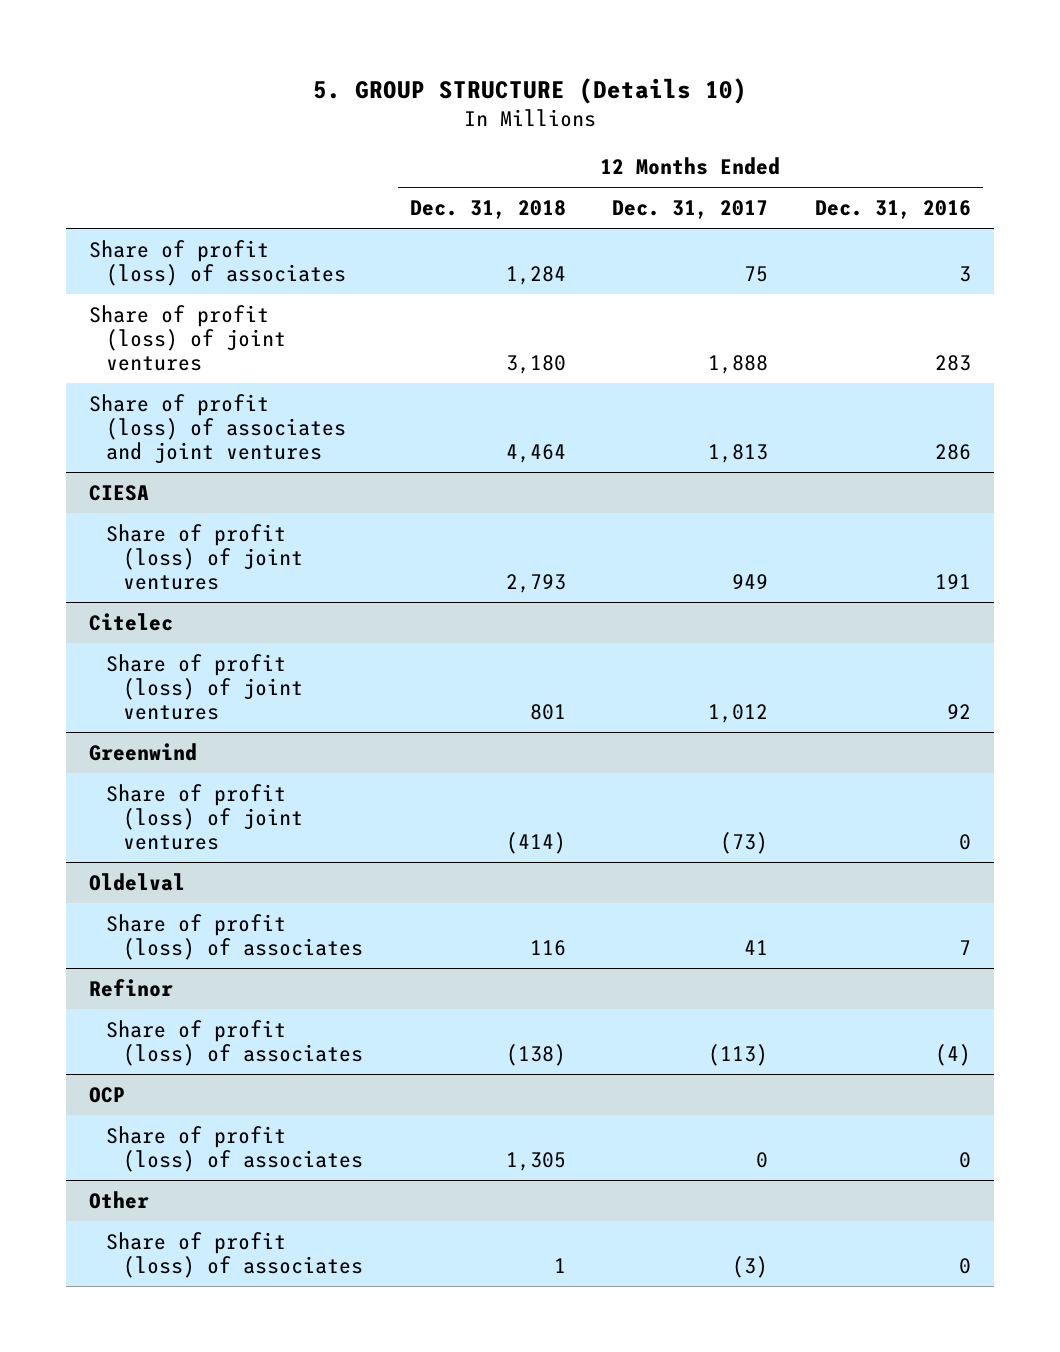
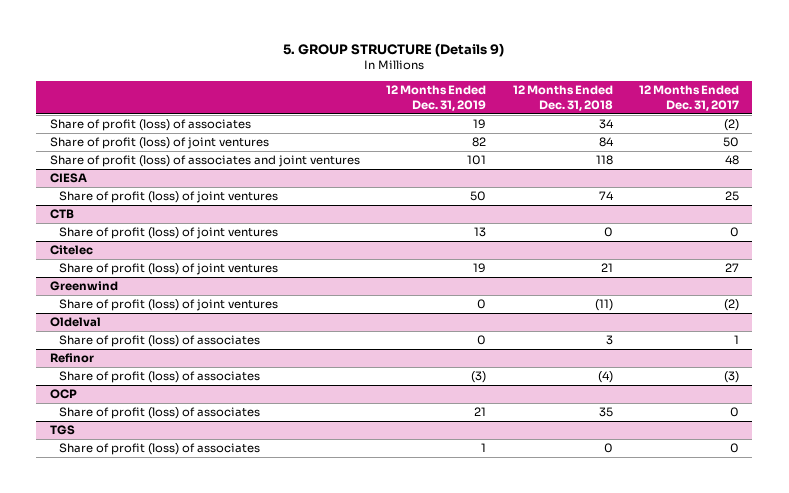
[312,77,747,104] 5. GROUP STRUCTURE (Details 10) -> [283,43,505,58] 5. GROUP STRUCTURE (Details 9)
[814,200,971,220] Dec. 31, 2016 -> none
none -> [386,85,487,111] 12 Months Ended Dec. 31, 2019
[505,265,566,285] 1,284 -> [598,119,614,130] 34
[744,265,769,282] 75 -> [724,119,740,132] (2)
[505,355,566,375] 3,180 -> [598,137,614,148] 84
[708,355,769,375] 1,888 -> [723,137,740,148] 50
[505,444,566,464] 4,464 -> [595,155,613,166] 118
[708,444,769,464] 1,813 -> [725,155,740,166] 48
[505,574,566,594] 2,793 -> [598,191,614,201] 74
[732,574,769,590] 949 -> [725,191,740,202] 25
none -> [49,209,74,220] CTB
none -> [58,227,278,240] Share of profit (loss) of joint ventures
[529,704,566,721] 801 -> [600,263,613,273] 21
[708,704,769,724] 1,012 -> [725,263,740,273] 27
[505,832,566,855] (414) -> [594,299,613,312] (11)
[720,832,769,855] (73) -> [724,299,740,312] (2)
[529,939,566,956] 116 -> [605,335,613,346] 3
[744,939,769,955] 41 -> [734,335,740,345] 1
[505,1043,566,1066] (138) -> [597,371,613,384] (4)
[708,1043,769,1066] (113) -> [724,371,740,384] (3)
[89,1190,150,1209] Other -> none
[505,1151,566,1171] 1,305 -> [598,407,613,418] 35
none -> [49,425,75,436] TGS
[553,1257,566,1273] 1 -> [603,443,613,454] 0
[732,1255,769,1278] (3) -> [730,443,740,454] 0

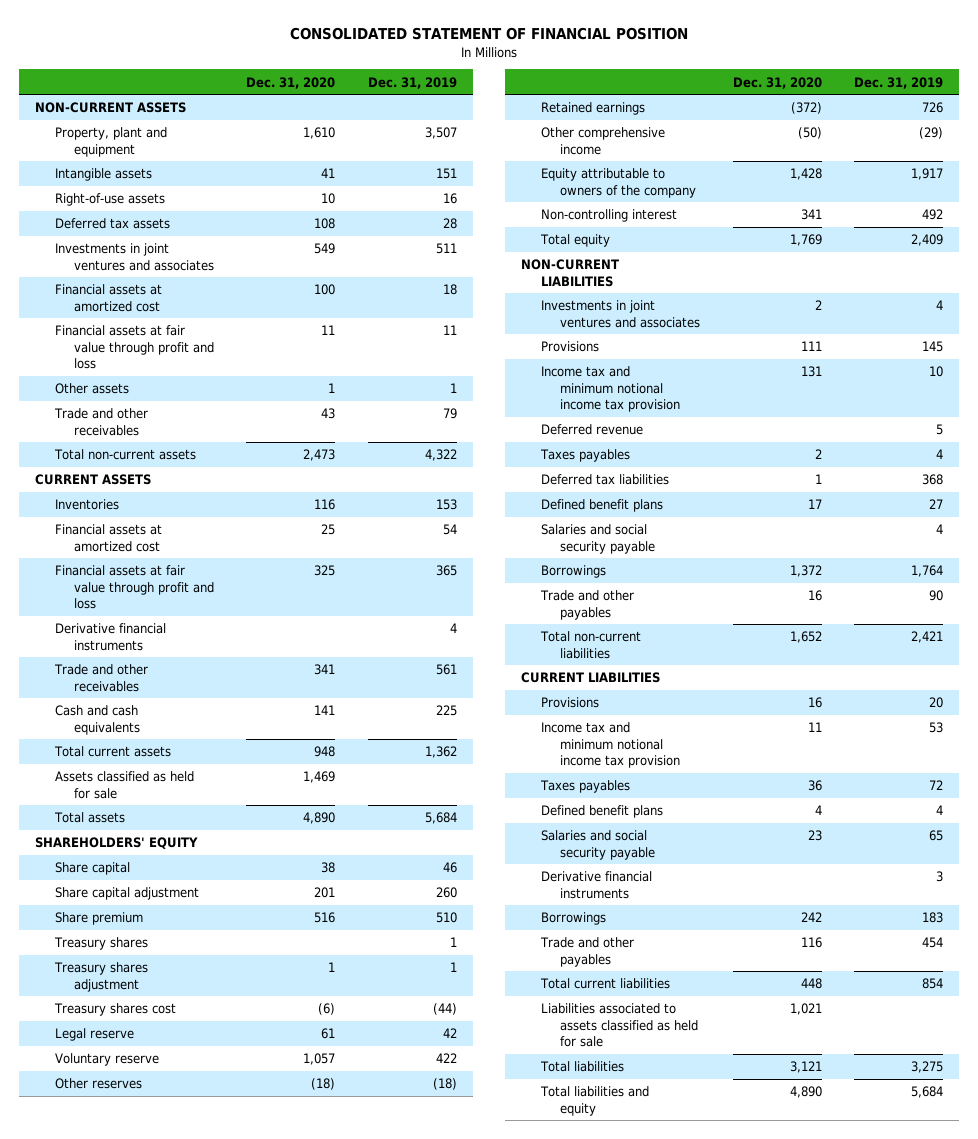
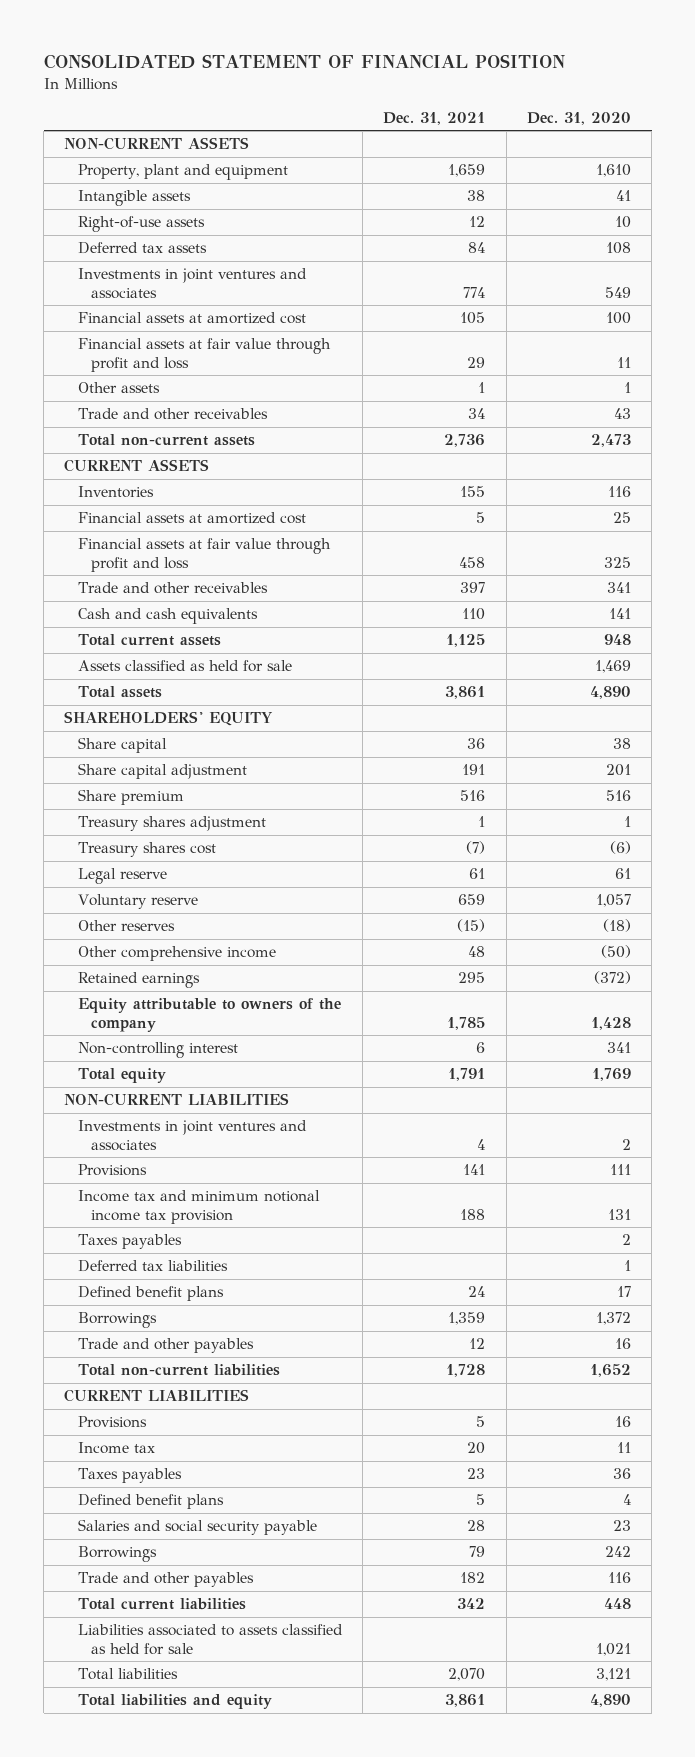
[367,76,457,89] Dec. 31, 2019 -> none
none -> [383,111,486,125] Dec. 31, 2021
[54,623,166,651] Derivative financial instruments -> none
[53,937,148,951] Treasury shares -> none
[540,102,645,116] Retained earnings -> [77,972,200,989] Retained earnings
[540,424,643,436] Deferred revenue -> none
[540,524,656,554] Salaries and social security payable -> none
[540,722,681,769] Income tax and minimum notional income tax provision -> [77,1442,155,1455] Income tax
[540,871,652,899] Derivative financial instruments -> none

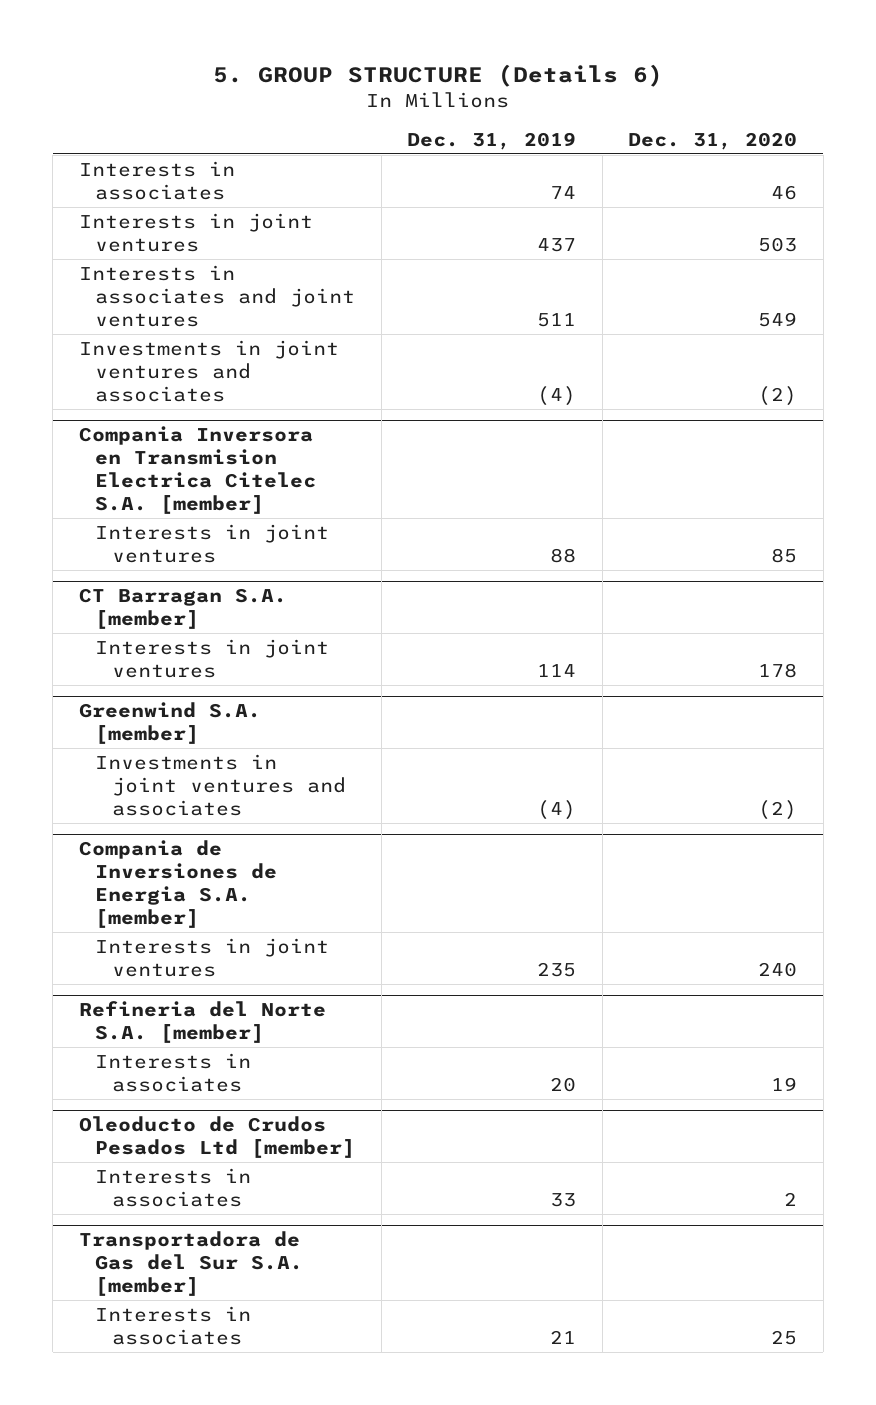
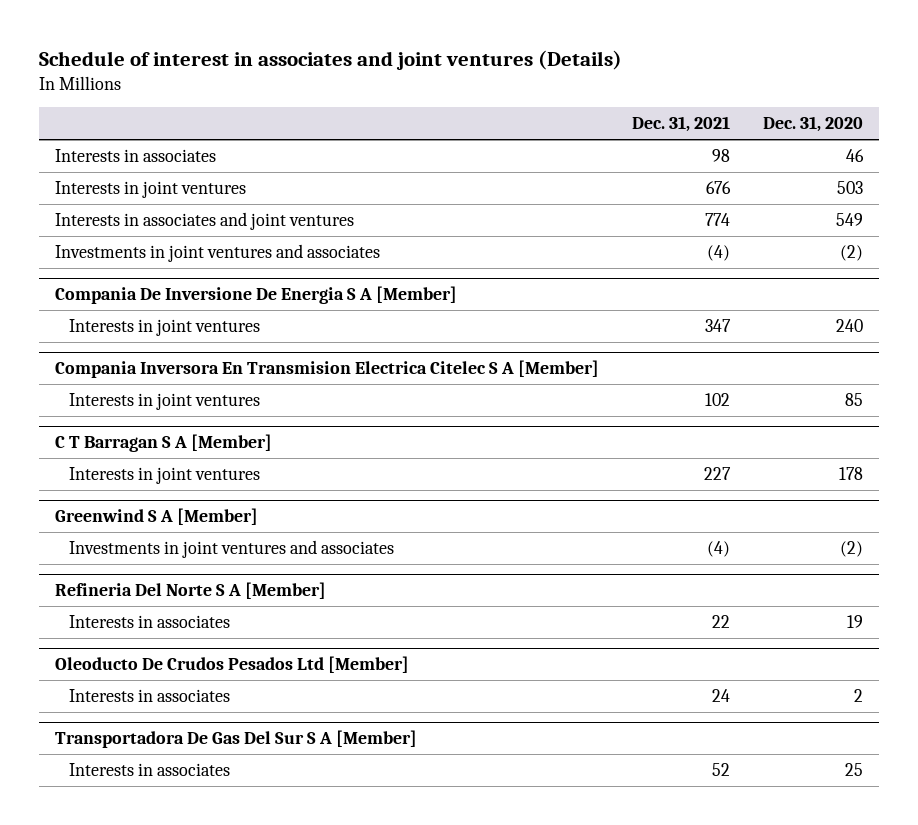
[213,63,664,87] 5. GROUP STRUCTURE (Details 6) -> [38,49,622,70] Schedule of interest in associates and joint ventures (Details)
[407,131,577,150] Dec. 31, 2019 -> none
none -> [631,116,730,133] Dec. 31, 2021
none -> [54,286,457,305] Compania De Inversione De Energia S A [Member]
none -> [68,318,260,336] Interests in joint ventures
[78,426,317,514] Compania Inversora en Transmision Electrica Citelec S.A. [member] -> [54,360,599,379] Compania Inversora En Transmision Electrica Citelec S A [Member]
[78,588,287,630] CT Barragan S.A. [member] -> [54,434,272,453] C T Barragan S A [Member]
[78,702,261,745] Greenwind S.A. [member] -> [54,508,258,526] Greenwind S A [Member]
[78,840,278,928] Compania de Inversiones de Energia S.A. [member] -> none
[95,937,330,977] Interests in joint ventures -> none
[78,1001,326,1044] Refineria del Norte S.A. [member] -> [54,582,326,600] Refineria Del Norte S A [Member]
[78,1116,356,1159] Oleoducto de Crudos Pesados Ltd [member] -> [54,656,409,674] Oleoducto De Crudos Pesados Ltd [Member]
[78,1231,304,1297] Transportadora de Gas del Sur S.A. [member] -> [54,730,417,749] Transportadora De Gas Del Sur S A [Member]

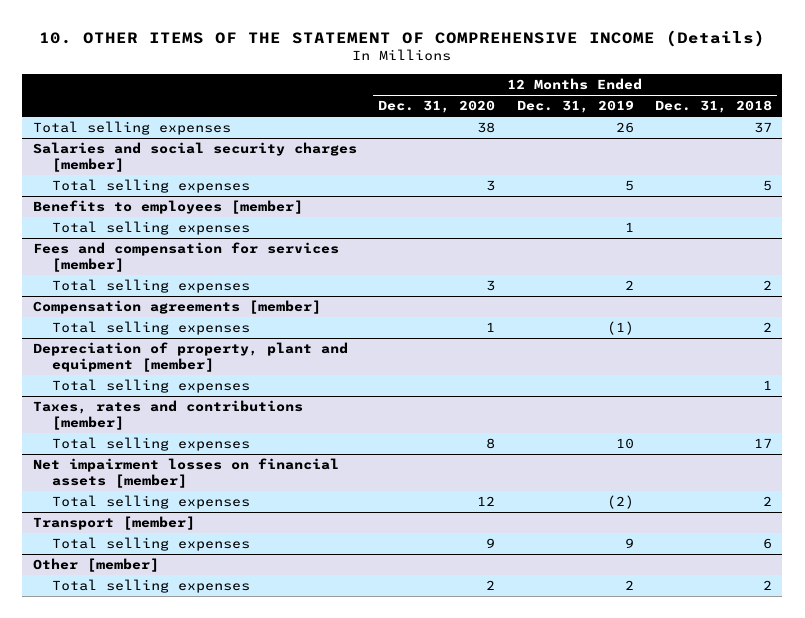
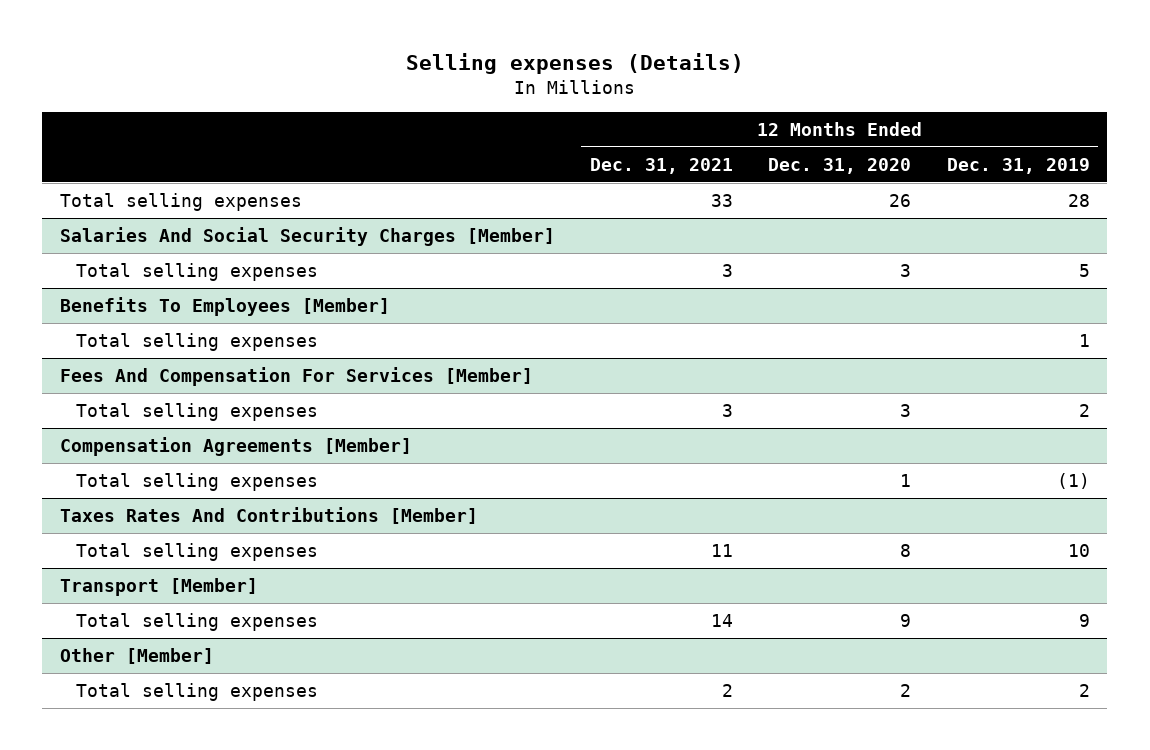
[39,29,766,47] 10. OTHER ITEMS OF THE STATEMENT OF COMPREHENSIVE INCOME (Details) -> [405,52,744,74] Selling expenses (Details)
[654,100,772,114] Dec. 31, 2018 -> none
none -> [590,157,734,174] Dec. 31, 2021
[477,122,496,134] 38 -> [889,193,912,207] 26
[615,122,634,134] 26 -> [1067,193,1090,207] 28
[33,142,358,172] Salaries and social security charges [member] -> [59,226,555,246] Salaries And Social Security Charges [Member]
[33,200,304,215] Benefits to employees [member] -> [59,296,390,316] Benefits To Employees [Member]
[33,242,340,272] Fees and compensation for services [member] -> [59,366,533,386] Fees And Compensation For Services [Member]
[33,300,322,315] Compensation agreements [member] -> [59,436,412,456] Compensation Agreements [Member]
[33,342,349,372] Depreciation of property, plant and equipment [member] -> none
[51,379,250,394] Total selling expenses -> none
[33,400,304,430] Taxes, rates and contributions [member] -> [59,506,478,524] Taxes Rates And Contributions [Member]
[33,458,340,488] Net impairment losses on financial assets [member] -> none
[51,495,250,510] Total selling expenses -> none
[33,516,196,531] Transport [member] -> [59,577,258,596] Transport [Member]
[33,558,160,573] Other [member] -> [59,647,214,664] Other [Member]

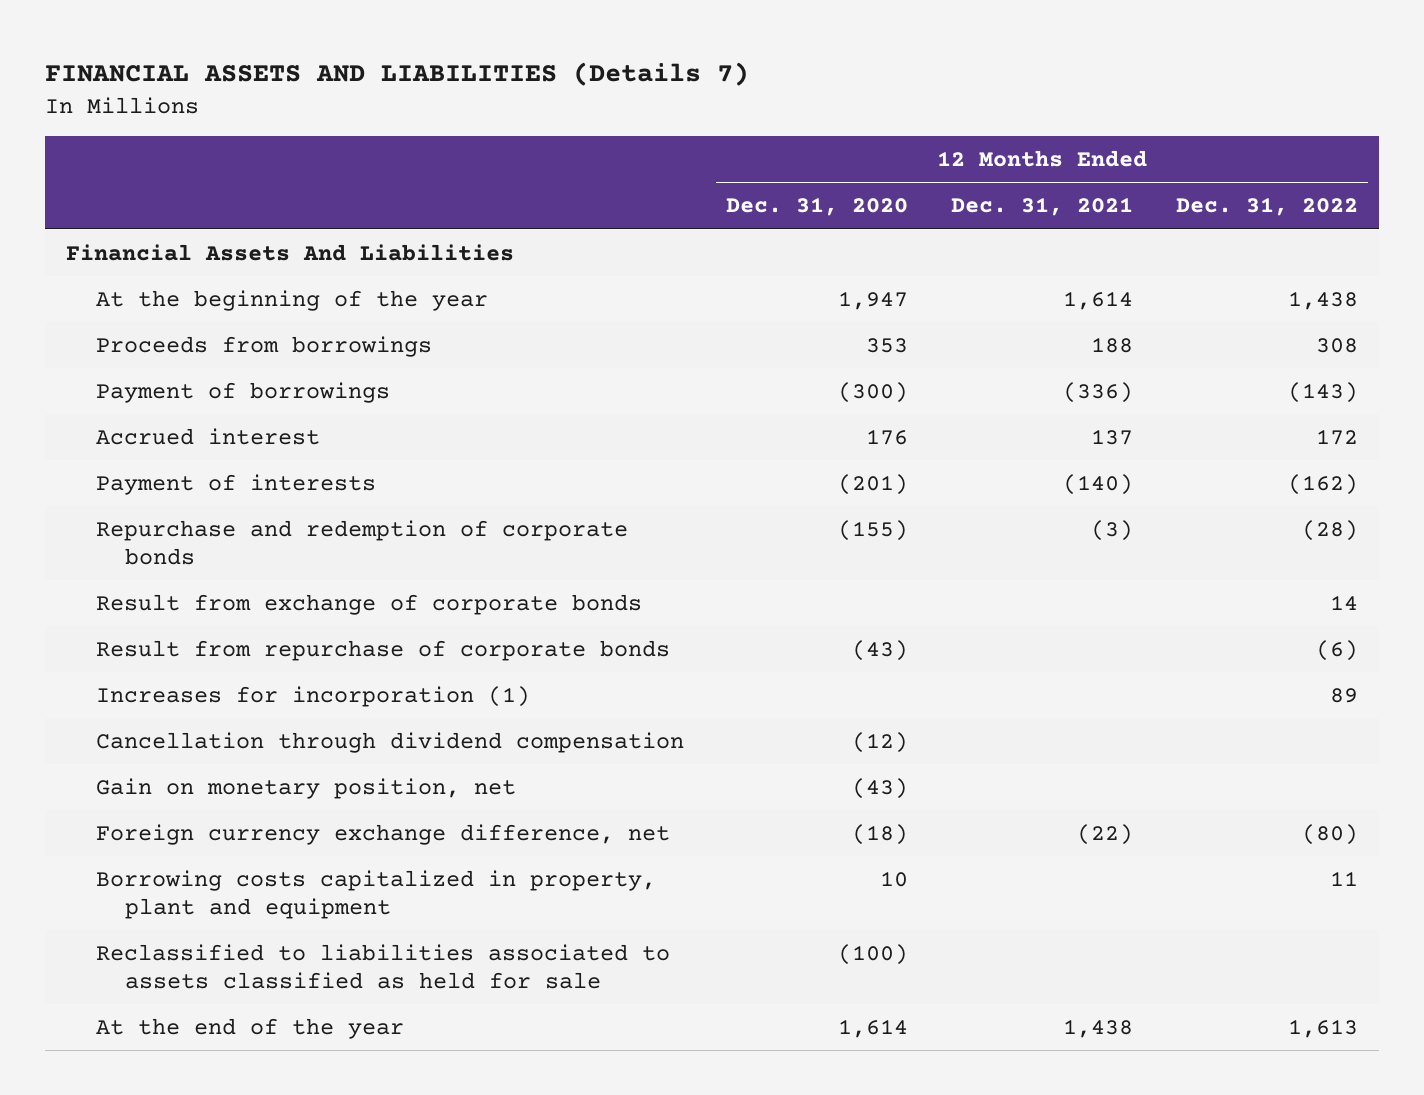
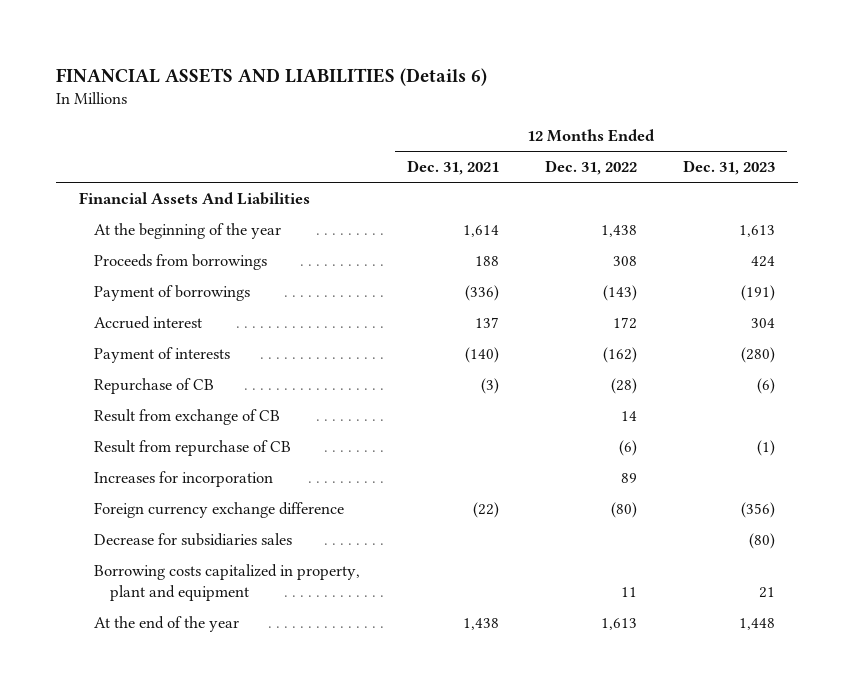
[44,62,749,87] FINANCIAL ASSETS AND LIABILITIES (Details 7) -> [56,67,488,86] FINANCIAL ASSETS AND LIABILITIES (Details 6)
[726,197,909,217] Dec. 31, 2020 -> none
none -> [683,160,776,176] Dec. 31, 2023
[95,731,684,753] Cancellation through dividend compensation -> none
[95,777,516,799] Gain on monetary position, net -> none
[95,519,628,565] Repurchase and redemption of corporate bonds -> [94,377,215,394] Repurchase of CB
[95,593,642,615] Result from exchange of corporate bonds -> [94,408,281,425] Result from exchange of CB
[95,639,670,661] Result from repurchase of corporate bonds -> [94,439,292,456] Result from repurchase of CB
[95,685,530,707] Increases for incorporation (1) -> [94,470,274,487] Increases for incorporation
[95,823,670,845] Foreign currency exchange difference, net -> [94,501,345,518] Foreign currency exchange difference
none -> [94,532,293,546] Decrease for subsidiaries sales
[95,943,670,989] Reclassified to liabilities associated to assets classified as held for sale -> none

